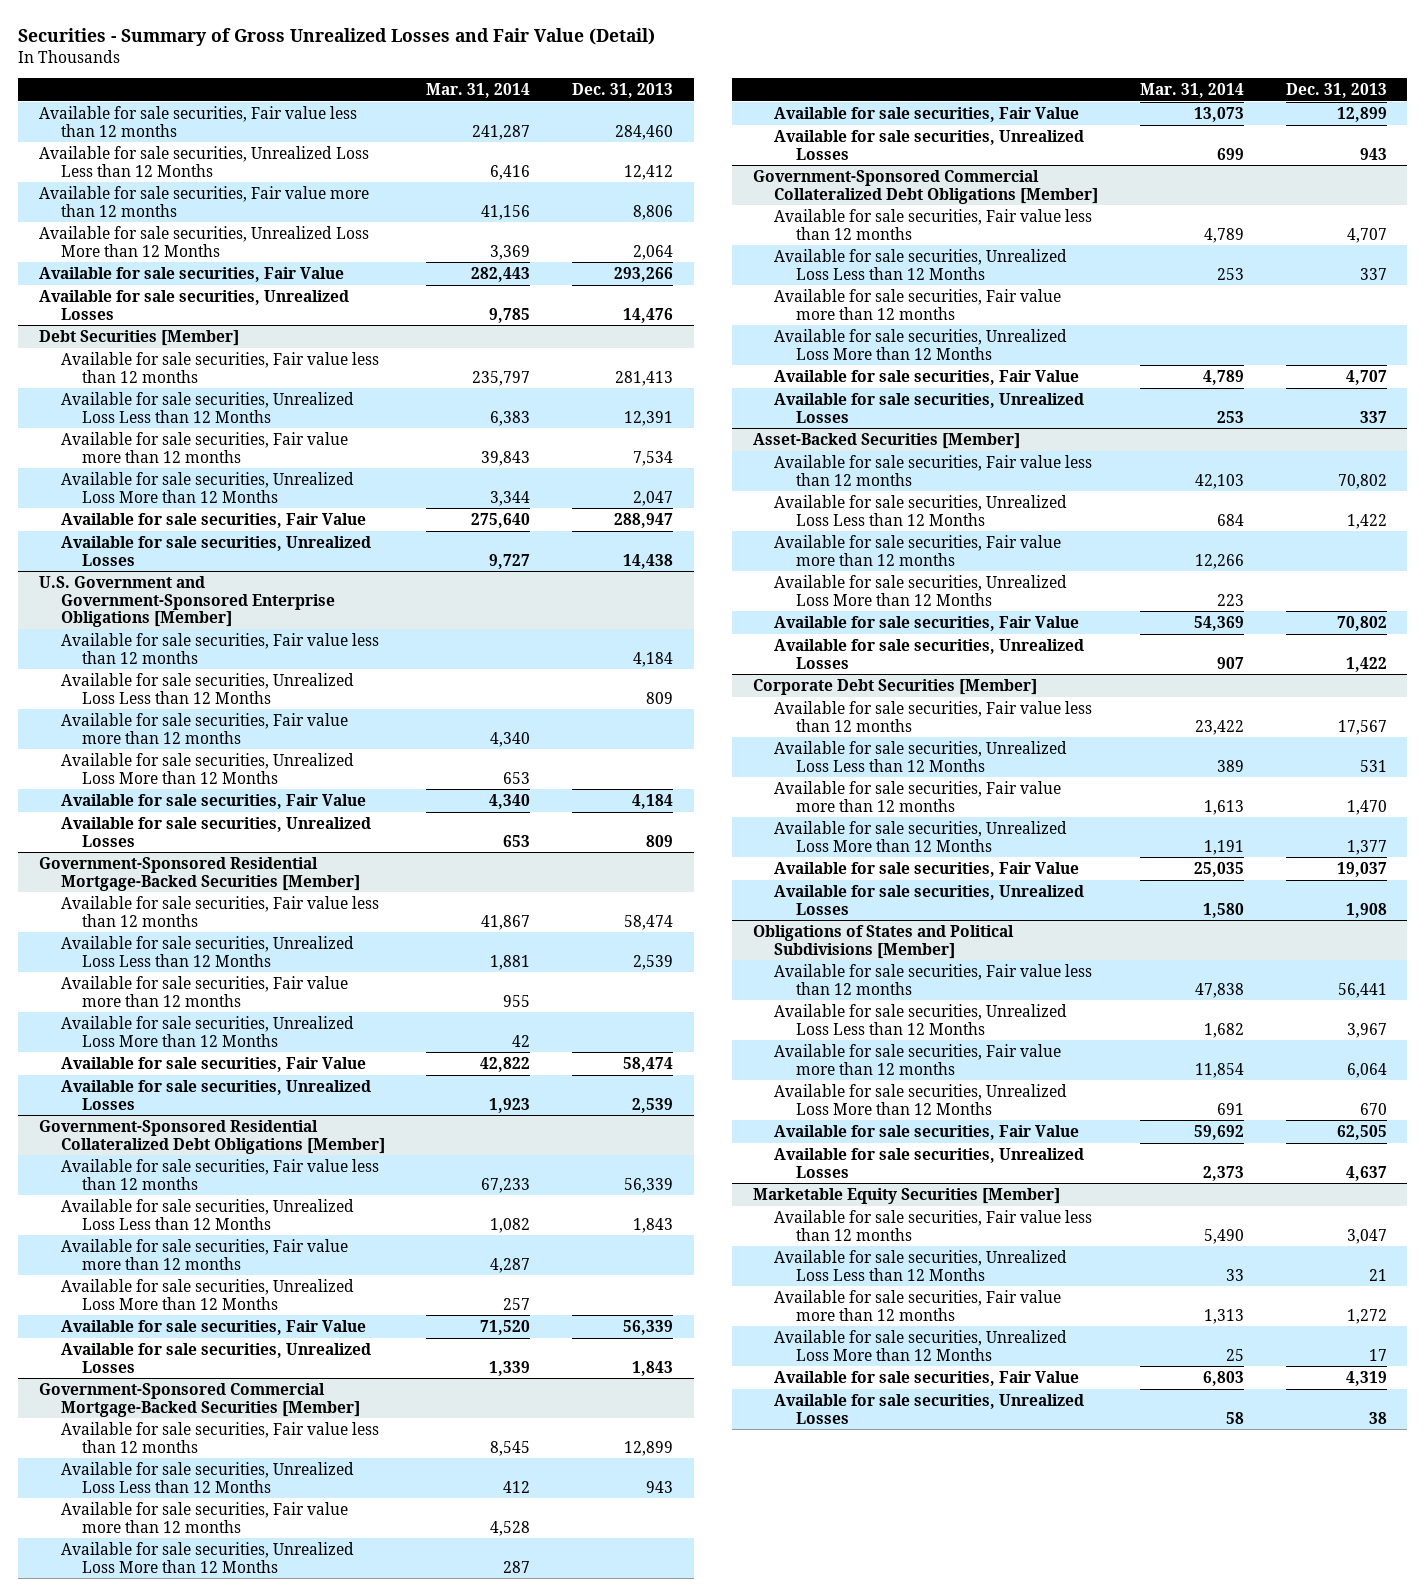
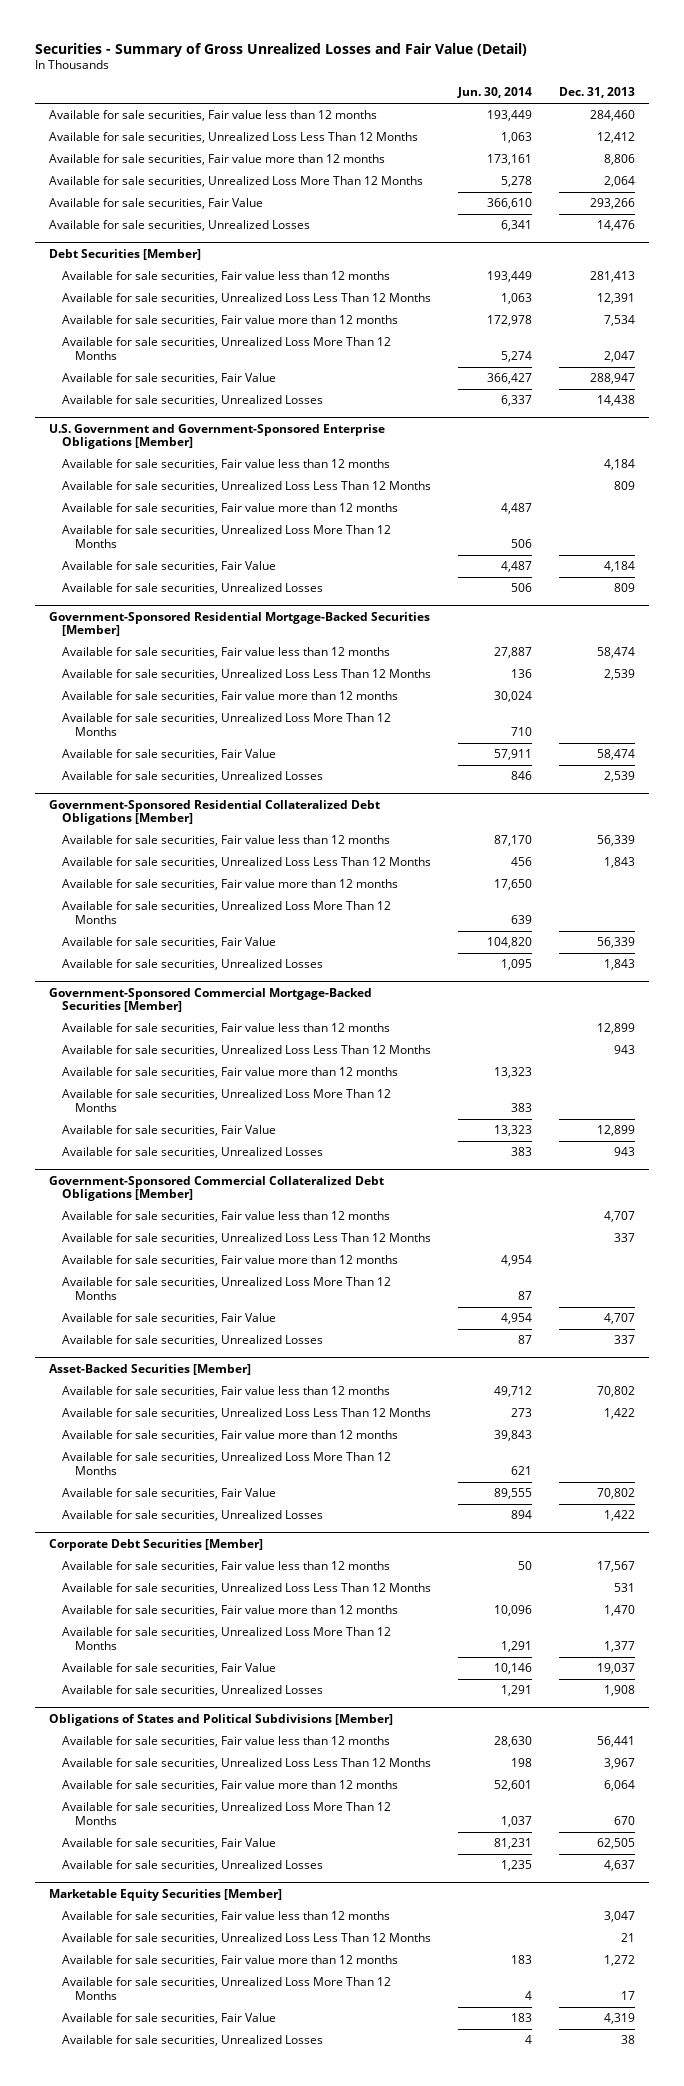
[426,83,531,99] Mar. 31, 2014 -> none
none -> [457,87,533,99] Jun. 30, 2014
[39,145,370,177] Available for sale securities, Unrealized Loss Less than 12 Months -> [49,132,419,144] Available for sale securities, Unrealized Loss Less Than 12 Months
[39,225,370,257] Available for sale securities, Unrealized Loss More than 12 Months -> [49,176,424,188] Available for sale securities, Unrealized Loss More Than 12 Months
[60,391,354,423] Available for sale securities, Unrealized Loss Less than 12 Months -> [62,293,432,305] Available for sale securities, Unrealized Loss Less Than 12 Months
[60,471,354,503] Available for sale securities, Unrealized Loss More than 12 Months -> [62,337,392,360] Available for sale securities, Unrealized Loss More Than 12 Months
[60,672,354,704] Available for sale securities, Unrealized Loss Less than 12 Months -> [62,481,432,493] Available for sale securities, Unrealized Loss Less Than 12 Months
[60,752,354,784] Available for sale securities, Unrealized Loss More than 12 Months -> [62,525,392,548] Available for sale securities, Unrealized Loss More Than 12 Months
[60,935,354,967] Available for sale securities, Unrealized Loss Less than 12 Months -> [62,669,432,681] Available for sale securities, Unrealized Loss Less Than 12 Months
[60,1015,354,1047] Available for sale securities, Unrealized Loss More than 12 Months -> [62,713,392,736] Available for sale securities, Unrealized Loss More Than 12 Months
[60,1198,354,1230] Available for sale securities, Unrealized Loss Less than 12 Months -> [62,857,432,869] Available for sale securities, Unrealized Loss Less Than 12 Months
[60,1278,354,1310] Available for sale securities, Unrealized Loss More than 12 Months -> [62,901,392,924] Available for sale securities, Unrealized Loss More Than 12 Months
[60,1461,354,1493] Available for sale securities, Unrealized Loss Less than 12 Months -> [62,1045,432,1057] Available for sale securities, Unrealized Loss Less Than 12 Months
[60,1541,354,1573] Available for sale securities, Unrealized Loss More than 12 Months -> [62,1089,392,1112] Available for sale securities, Unrealized Loss More Than 12 Months
[774,248,1068,280] Available for sale securities, Unrealized Loss Less than 12 Months -> [62,1233,432,1245] Available for sale securities, Unrealized Loss Less Than 12 Months
[774,328,1068,360] Available for sale securities, Unrealized Loss More than 12 Months -> [62,1277,392,1300] Available for sale securities, Unrealized Loss More Than 12 Months
[774,494,1068,526] Available for sale securities, Unrealized Loss Less than 12 Months -> [62,1408,432,1420] Available for sale securities, Unrealized Loss Less Than 12 Months
[774,574,1068,606] Available for sale securities, Unrealized Loss More than 12 Months -> [62,1452,392,1475] Available for sale securities, Unrealized Loss More Than 12 Months
[774,740,1068,772] Available for sale securities, Unrealized Loss Less than 12 Months -> [62,1583,432,1595] Available for sale securities, Unrealized Loss Less Than 12 Months
[774,820,1068,852] Available for sale securities, Unrealized Loss More than 12 Months -> [62,1627,392,1650] Available for sale securities, Unrealized Loss More Than 12 Months
[774,1003,1068,1035] Available for sale securities, Unrealized Loss Less than 12 Months -> [62,1758,432,1770] Available for sale securities, Unrealized Loss Less Than 12 Months
[774,1083,1068,1115] Available for sale securities, Unrealized Loss More than 12 Months -> [62,1802,392,1825] Available for sale securities, Unrealized Loss More Than 12 Months
[774,1249,1068,1281] Available for sale securities, Unrealized Loss Less than 12 Months -> [62,1933,432,1945] Available for sale securities, Unrealized Loss Less Than 12 Months
[774,1329,1068,1361] Available for sale securities, Unrealized Loss More than 12 Months -> [62,1977,392,2000] Available for sale securities, Unrealized Loss More Than 12 Months

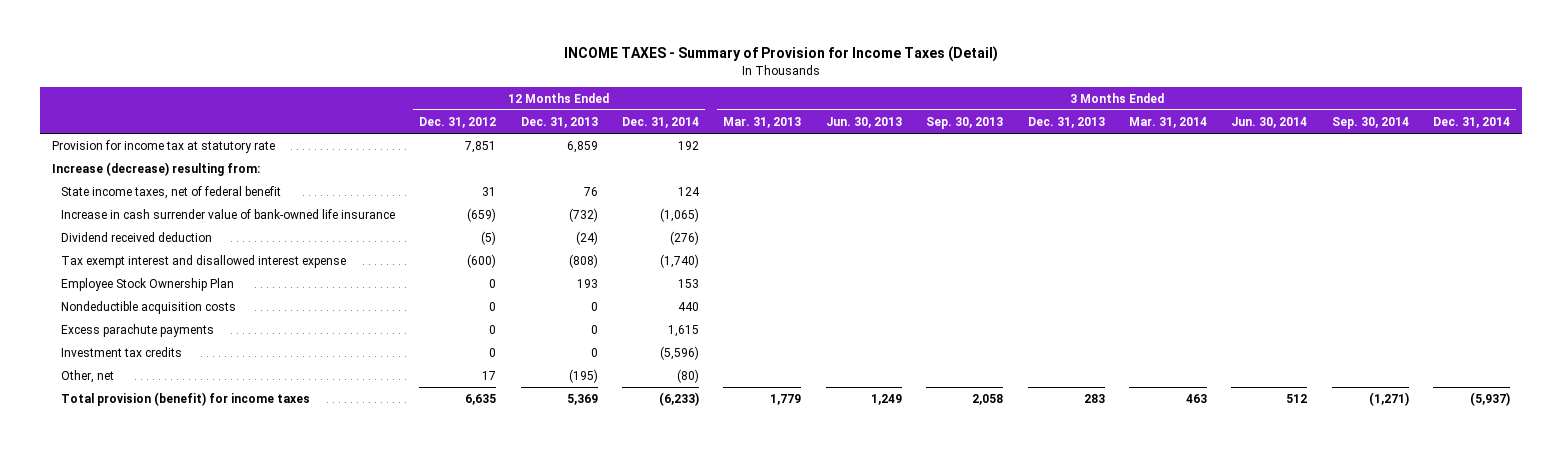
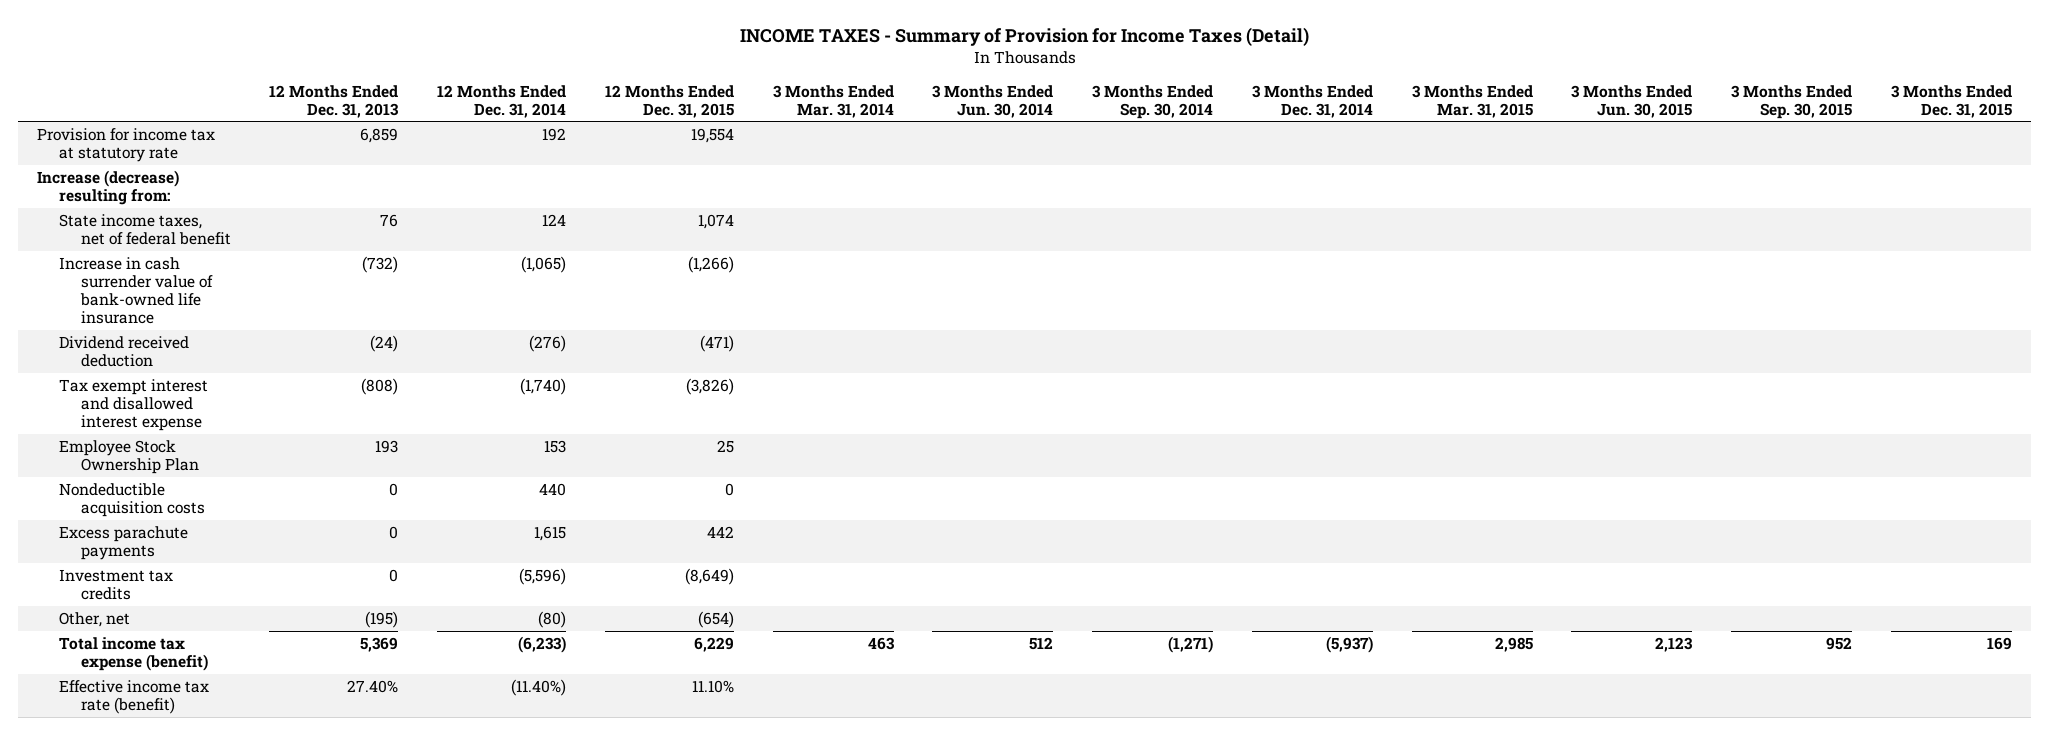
[419,116,497,128] Dec. 31, 2012 -> none
[723,116,802,128] Mar. 31, 2013 -> none
[825,116,902,128] Jun. 30, 2013 -> none
[926,116,1004,129] Sep. 30, 2013 -> none
[1027,116,1105,128] Dec. 31, 2013 -> none
none -> [604,84,734,118] 12 Months Ended Dec. 31, 2015
none -> [1411,84,1533,118] 3 Months Ended Mar. 31, 2015
none -> [1571,84,1693,118] 3 Months Ended Jun. 30, 2015
none -> [1731,84,1853,119] 3 Months Ended Sep. 30, 2015
none -> [1890,84,2012,118] 3 Months Ended Dec. 31, 2015
[61,391,311,406] Total provision (benefit) for income taxes -> [58,637,208,671] Total income tax expense (benefit)
none -> [58,680,209,714] Effective income tax rate (benefit)

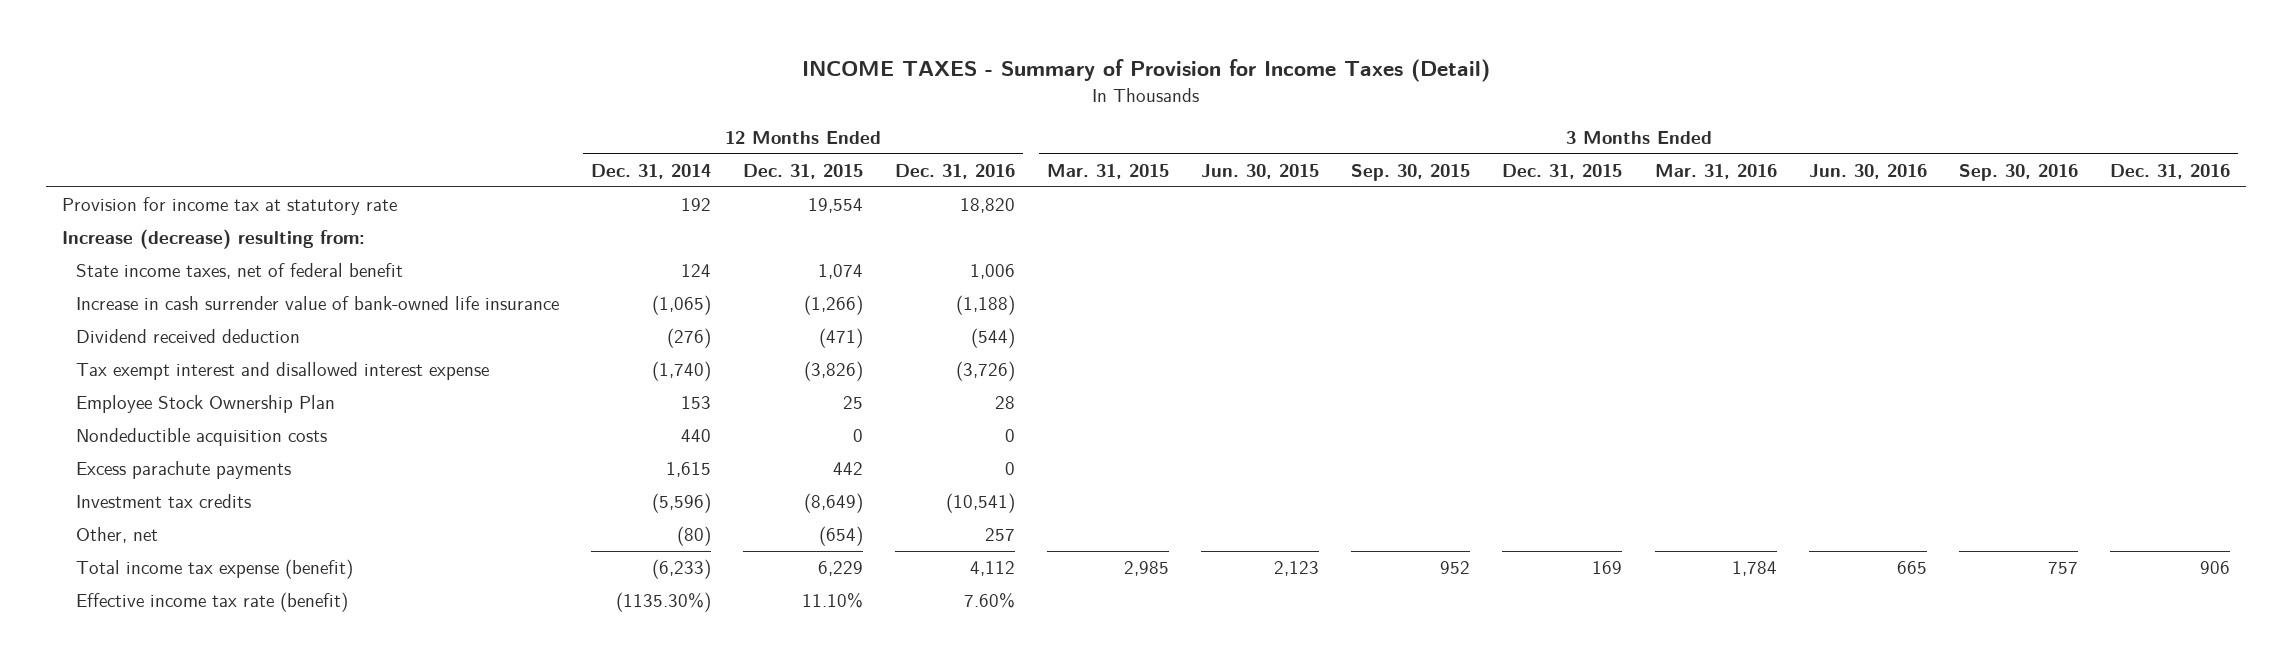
[269,84,400,118] 12 Months Ended Dec. 31, 2013 -> none
[772,84,894,118] 3 Months Ended Mar. 31, 2014 -> none
[932,84,1054,118] 3 Months Ended Jun. 30, 2014 -> none
[1092,84,1214,119] 3 Months Ended Sep. 30, 2014 -> none
[1251,84,1373,118] 3 Months Ended Dec. 31, 2014 -> none
none -> [895,164,1016,180] Dec. 31, 2016
none -> [1654,164,1777,180] Mar. 31, 2016
none -> [1808,164,1927,180] Jun. 30, 2016
none -> [1958,164,2078,182] Sep. 30, 2016
none -> [2109,164,2230,180] Dec. 31, 2016
[511,679,567,697] (11.40%) -> [615,592,711,613] (1135.30%)

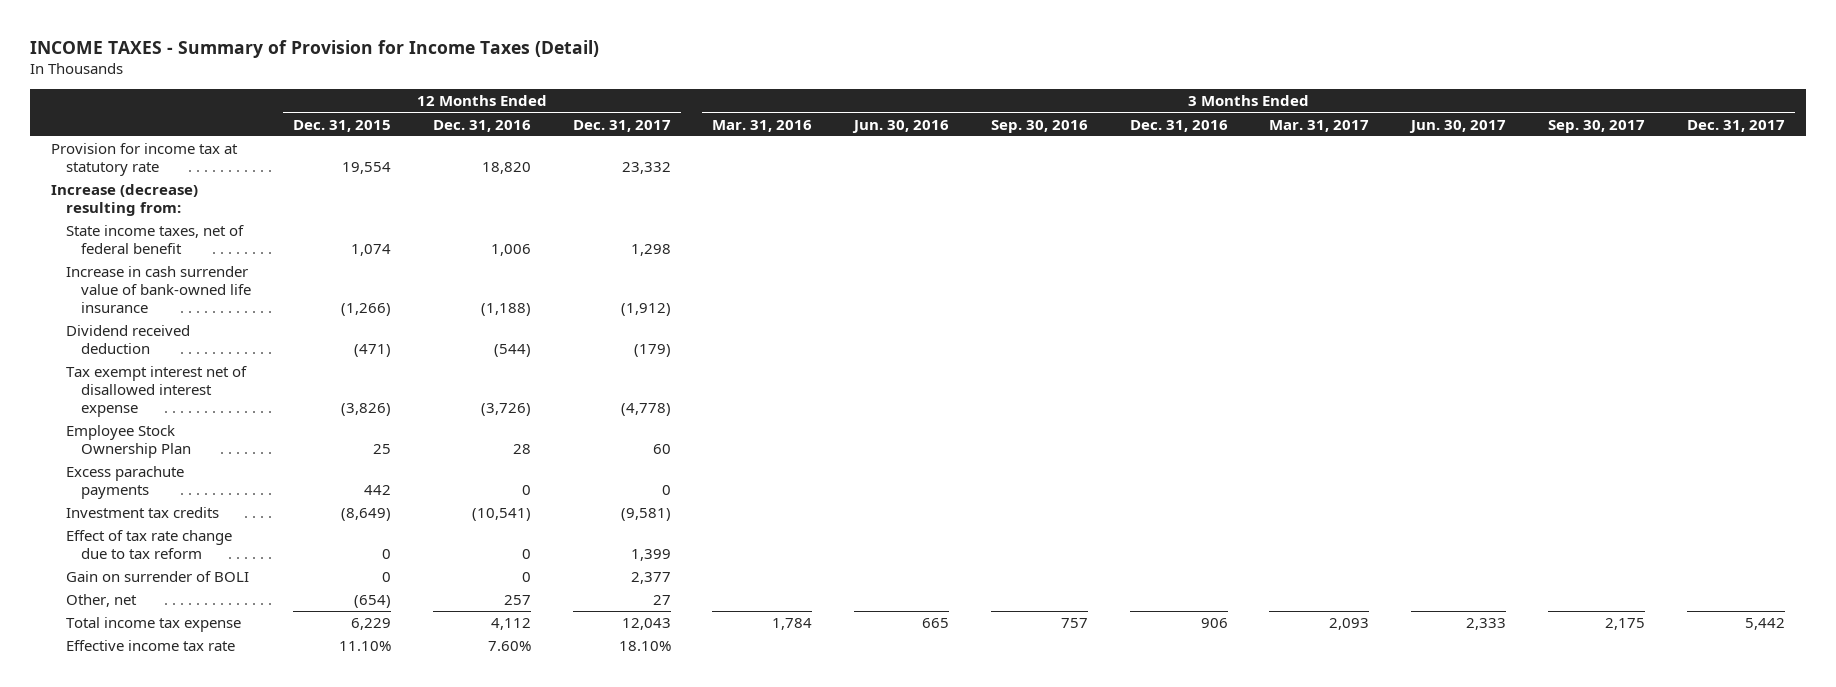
[590,164,711,180] Dec. 31, 2014 -> none
[1047,164,1170,180] Mar. 31, 2015 -> none
[1201,164,1320,180] Jun. 30, 2015 -> none
[1351,164,1471,182] Sep. 30, 2015 -> none
[1502,164,1623,180] Dec. 31, 2015 -> none
none -> [572,119,671,132] Dec. 31, 2017
none -> [1269,119,1370,132] Mar. 31, 2017
none -> [1409,119,1507,133] Jun. 30, 2017
none -> [1547,119,1645,133] Sep. 30, 2017
none -> [1686,119,1785,132] Dec. 31, 2017
[75,362,489,381] Tax exempt interest and disallowed interest expense -> [66,366,248,418] Tax exempt interest net of disallowed interest expense
[75,428,327,447] Nondeductible acquisition costs -> none
none -> [66,530,233,560] Effect of tax rate change due to tax reform
none -> [66,571,250,583] Gain on surrender of BOLI
[75,559,353,580] Total income tax expense (benefit) -> [66,617,242,633] Total income tax expense
[75,592,348,613] Effective income tax rate (benefit) -> [66,640,236,652] Effective income tax rate

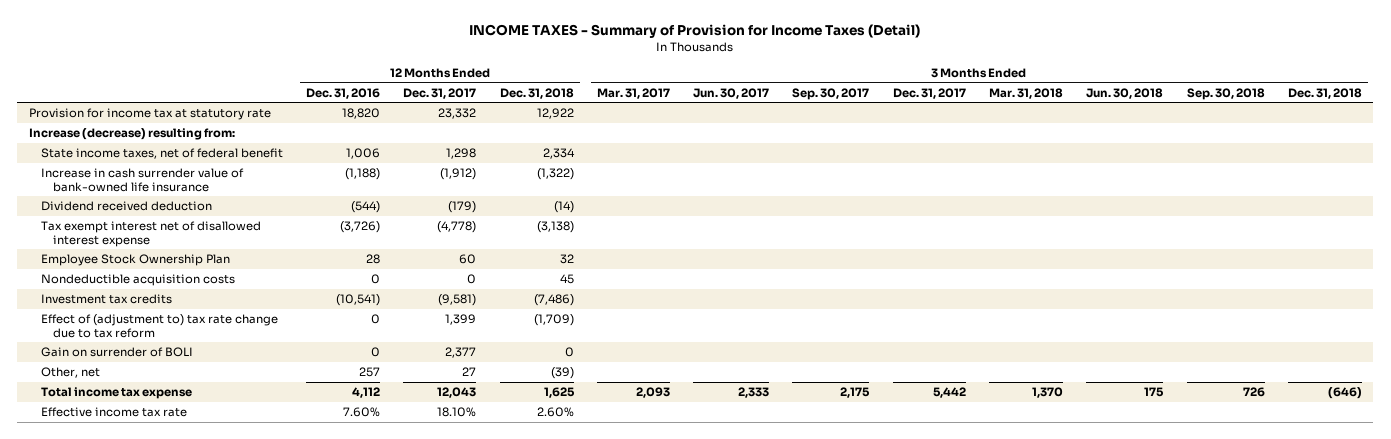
[293,119,392,132] Dec. 31, 2015 -> none
[712,119,813,132] Mar. 31, 2016 -> none
[852,119,950,133] Jun. 30, 2016 -> none
[990,119,1088,133] Sep. 30, 2016 -> none
[1129,119,1228,132] Dec. 31, 2016 -> none
none -> [499,87,574,99] Dec. 31, 2018
none -> [989,87,1064,99] Mar. 31, 2018
none -> [1086,87,1164,99] Jun. 30, 2018
none -> [1186,87,1265,100] Sep. 30, 2018
none -> [1287,87,1362,99] Dec. 31, 2018
[66,466,185,500] Excess parachute payments -> none
none -> [40,274,235,287] Nondeductible acquisition costs
[66,530,233,560] Effect of tax rate change due to tax reform -> [40,314,278,338] Effect of (adjustment to) tax rate change due to tax reform

